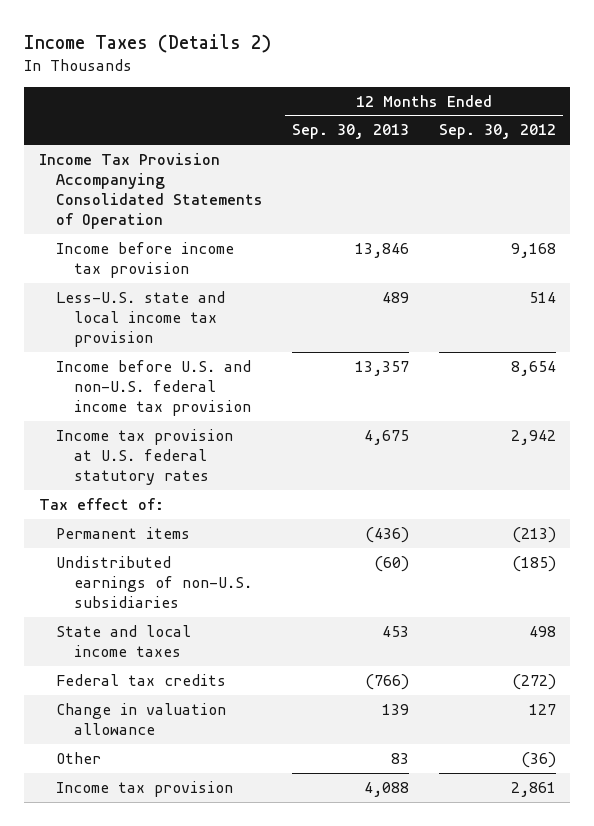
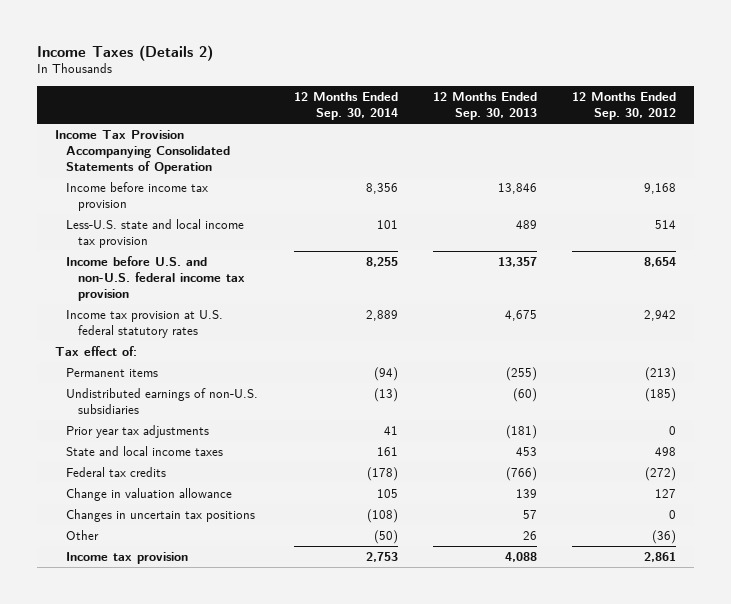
none -> [293,91,398,120] 12 Months Ended Sep. 30, 2014
[365,526,410,543] (436) -> [505,367,537,382] (255)
none -> [66,425,210,439] Prior year tax adjustments
none -> [66,509,256,523] Changes in uncertain tax positions
[391,752,410,764] 83 -> [522,531,537,541] 26

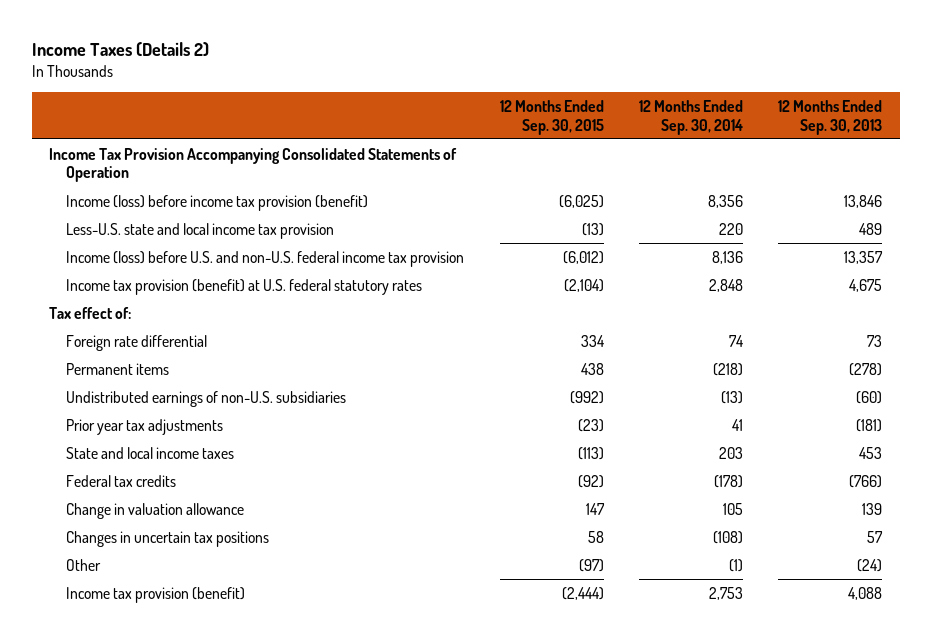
[571,91,676,120] 12 Months Ended Sep. 30, 2012 -> none
none -> [499,99,604,135] 12 Months Ended Sep. 30, 2015
[66,182,209,211] Income before income tax provision -> [66,194,369,211] Income (loss) before income tax provision (benefit)
[376,220,398,230] 101 -> [718,222,743,235] 220
[66,256,245,301] Income before U.S. and non-U.S. federal income tax provision -> [66,250,465,267] Income (loss) before U.S. and non-U.S. federal income tax provision
[365,257,398,268] 8,255 -> [711,250,743,264] 8,136
[66,310,224,338] Income tax provision at U.S. federal statutory rates -> [66,278,423,295] Income tax provision (benefit) at U.S. federal statutory rates
[365,310,398,322] 2,889 -> [708,278,743,292] 2,848
none -> [66,334,208,351] Foreign rate differential
[373,367,398,382] (94) -> [712,362,743,376] (218)
[505,367,537,382] (255) -> [848,362,882,376] (278)
[376,447,398,457] 161 -> [718,446,743,459] 203
[373,530,398,545] (50) -> [728,558,743,572] (1)
[522,531,537,541] 26 -> [856,558,882,572] (24)
[66,552,189,565] Income tax provision -> [66,586,246,603] Income tax provision (benefit)

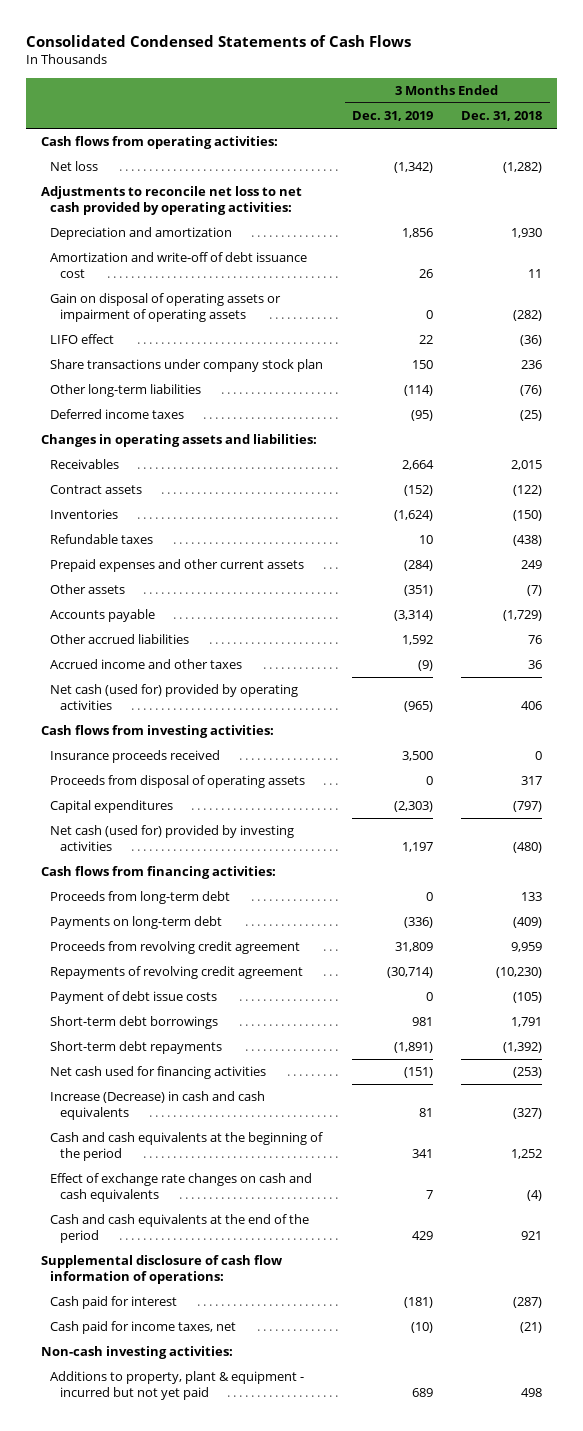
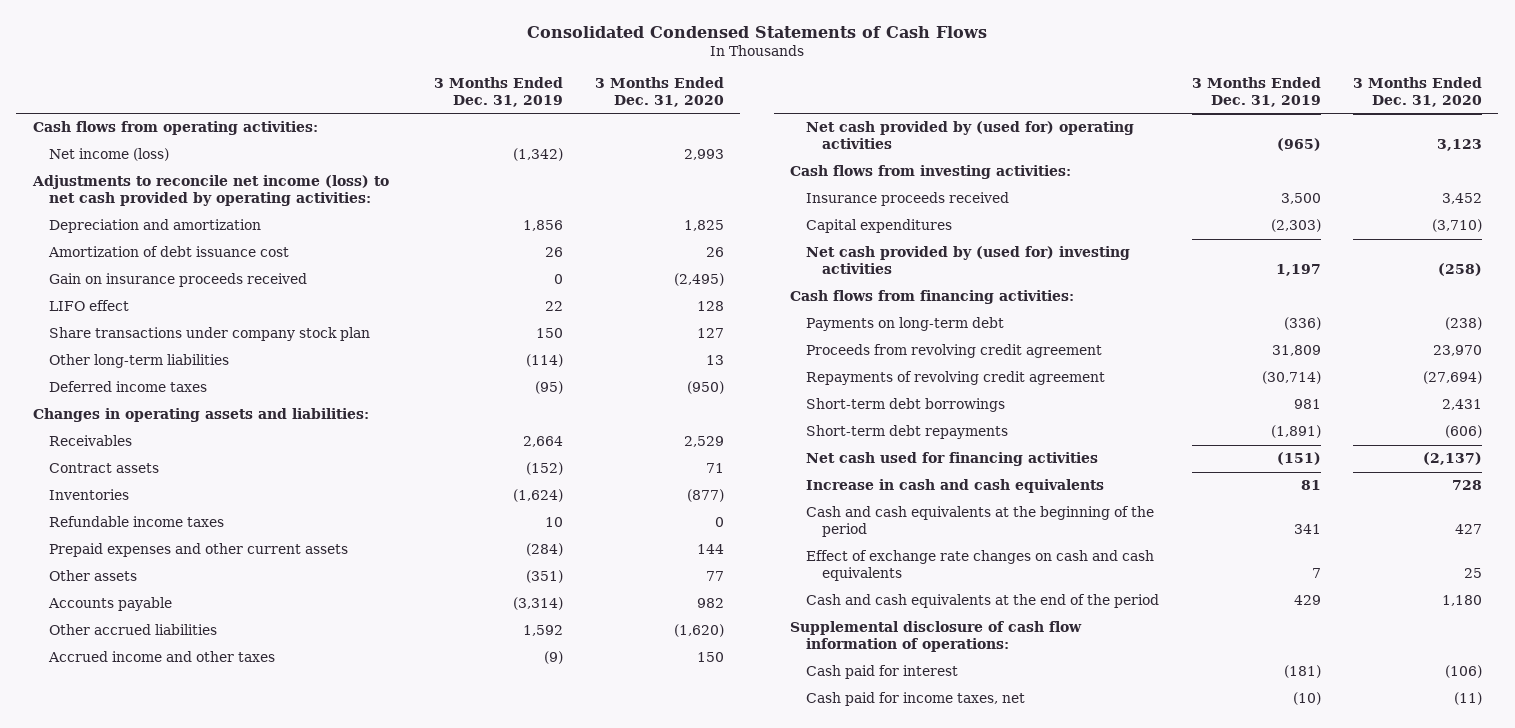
[461,111,543,122] Dec. 31, 2018 -> none
none -> [595,76,725,107] 3 Months Ended Dec. 31, 2020
[50,161,99,172] Net loss -> [48,148,169,162] Net income (loss)
[40,186,302,216] Adjustments to reconcile net loss to net cash provided by operating activities: -> [31,175,389,207] Adjustments to reconcile net income (loss) to net cash provided by operating activities:
[50,293,282,323] Gain on disposal of operating assets or impairment of operating assets -> none
[50,252,308,279] Amortization and write-off of debt issuance cost -> [47,246,289,258] Amortization of debt issuance cost
none -> [48,273,307,288] Gain on insurance proceeds received
[50,534,154,545] Refundable taxes -> [48,516,224,528] Refundable income taxes
[50,684,299,711] Net cash (used for) provided by operating activities -> [806,121,1135,150] Net cash provided by (used for) operating activities
[50,775,306,789] Proceeds from disposal of operating assets -> none
[50,825,295,852] Net cash (used for) provided by investing activities -> [806,246,1131,275] Net cash provided by (used for) investing activities
[50,891,231,905] Proceeds from long-term debt -> none
[50,991,218,1005] Payment of debt issue costs -> none
[50,1091,266,1121] Increase (Decrease) in cash and cash equivalents -> [806,479,1105,494] Increase in cash and cash equivalents
[40,1346,233,1360] Non-cash investing activities: -> none
[50,1371,305,1401] Additions to property, plant & equipment - incurred but not yet paid -> none

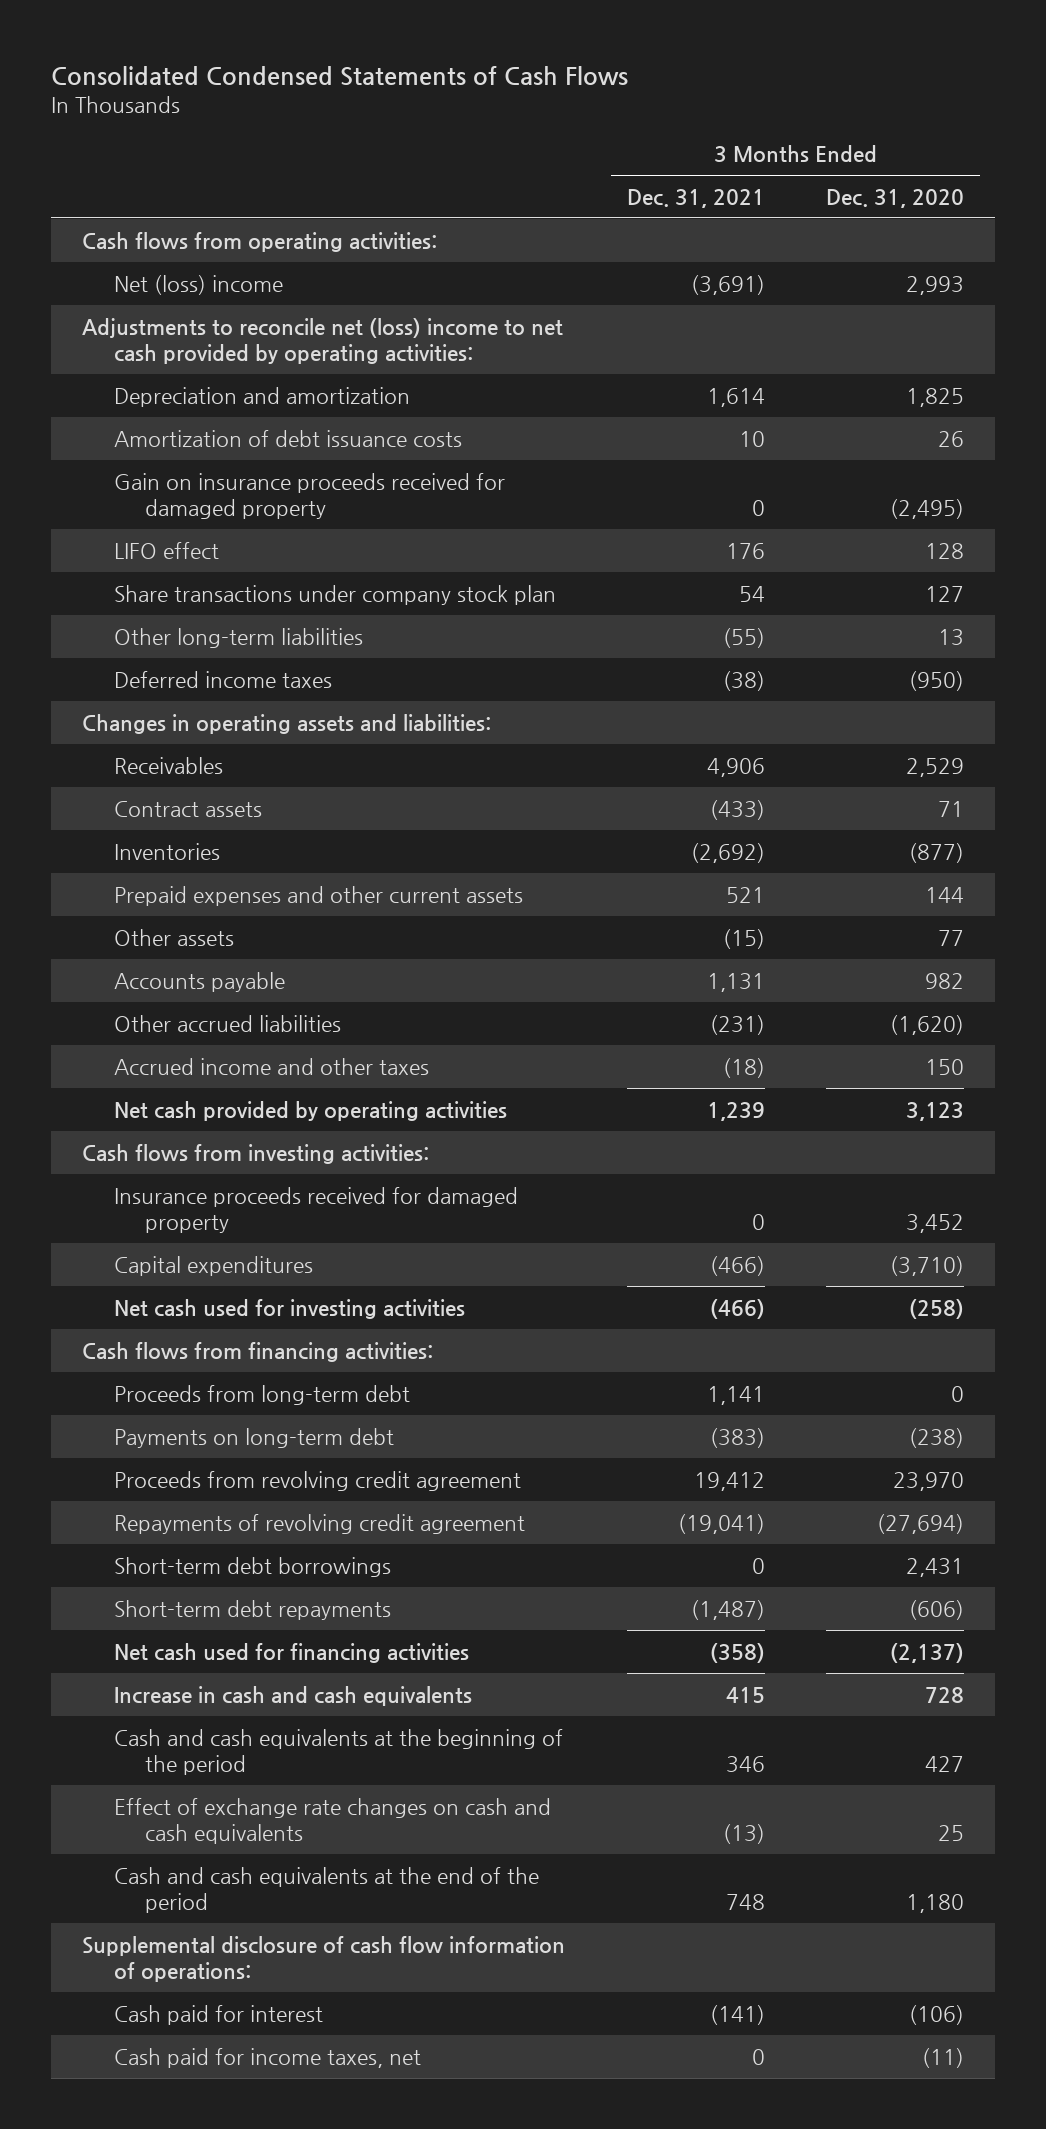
[433,76,563,107] 3 Months Ended Dec. 31, 2019 -> none
none -> [626,188,765,208] Dec. 31, 2021
[48,148,169,162] Net income (loss) -> [113,274,283,295] Net (loss) income
[31,175,389,207] Adjustments to reconcile net income (loss) to net cash provided by operating activities: -> [82,317,564,365] Adjustments to reconcile net (loss) income to net cash provided by operating activities:
[47,246,289,258] Amortization of debt issuance cost -> [113,429,462,447] Amortization of debt issuance costs
[48,273,307,288] Gain on insurance proceeds received -> [113,472,505,520] Gain on insurance proceeds received for damaged property
[48,516,224,528] Refundable income taxes -> none
[806,121,1135,150] Net cash provided by (used for) operating activities -> [113,1100,507,1121] Net cash provided by operating activities
[806,192,1010,207] Insurance proceeds received -> [113,1186,518,1234] Insurance proceeds received for damaged property
[806,246,1131,275] Net cash provided by (used for) investing activities -> [113,1298,465,1319] Net cash used for investing activities
none -> [113,1384,410,1405] Proceeds from long-term debt

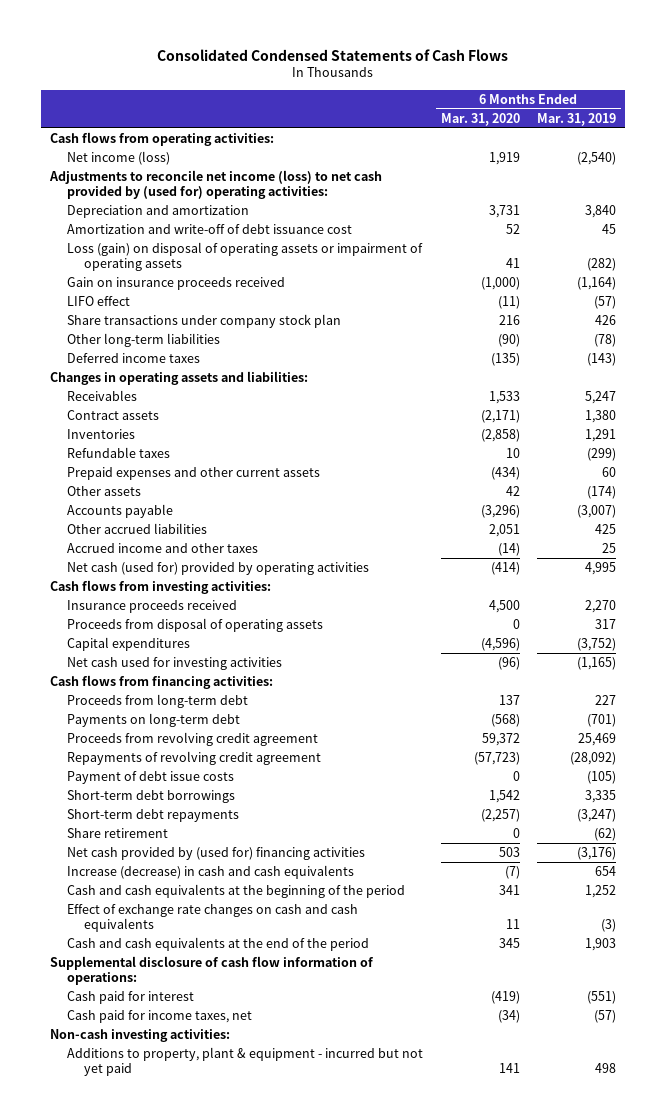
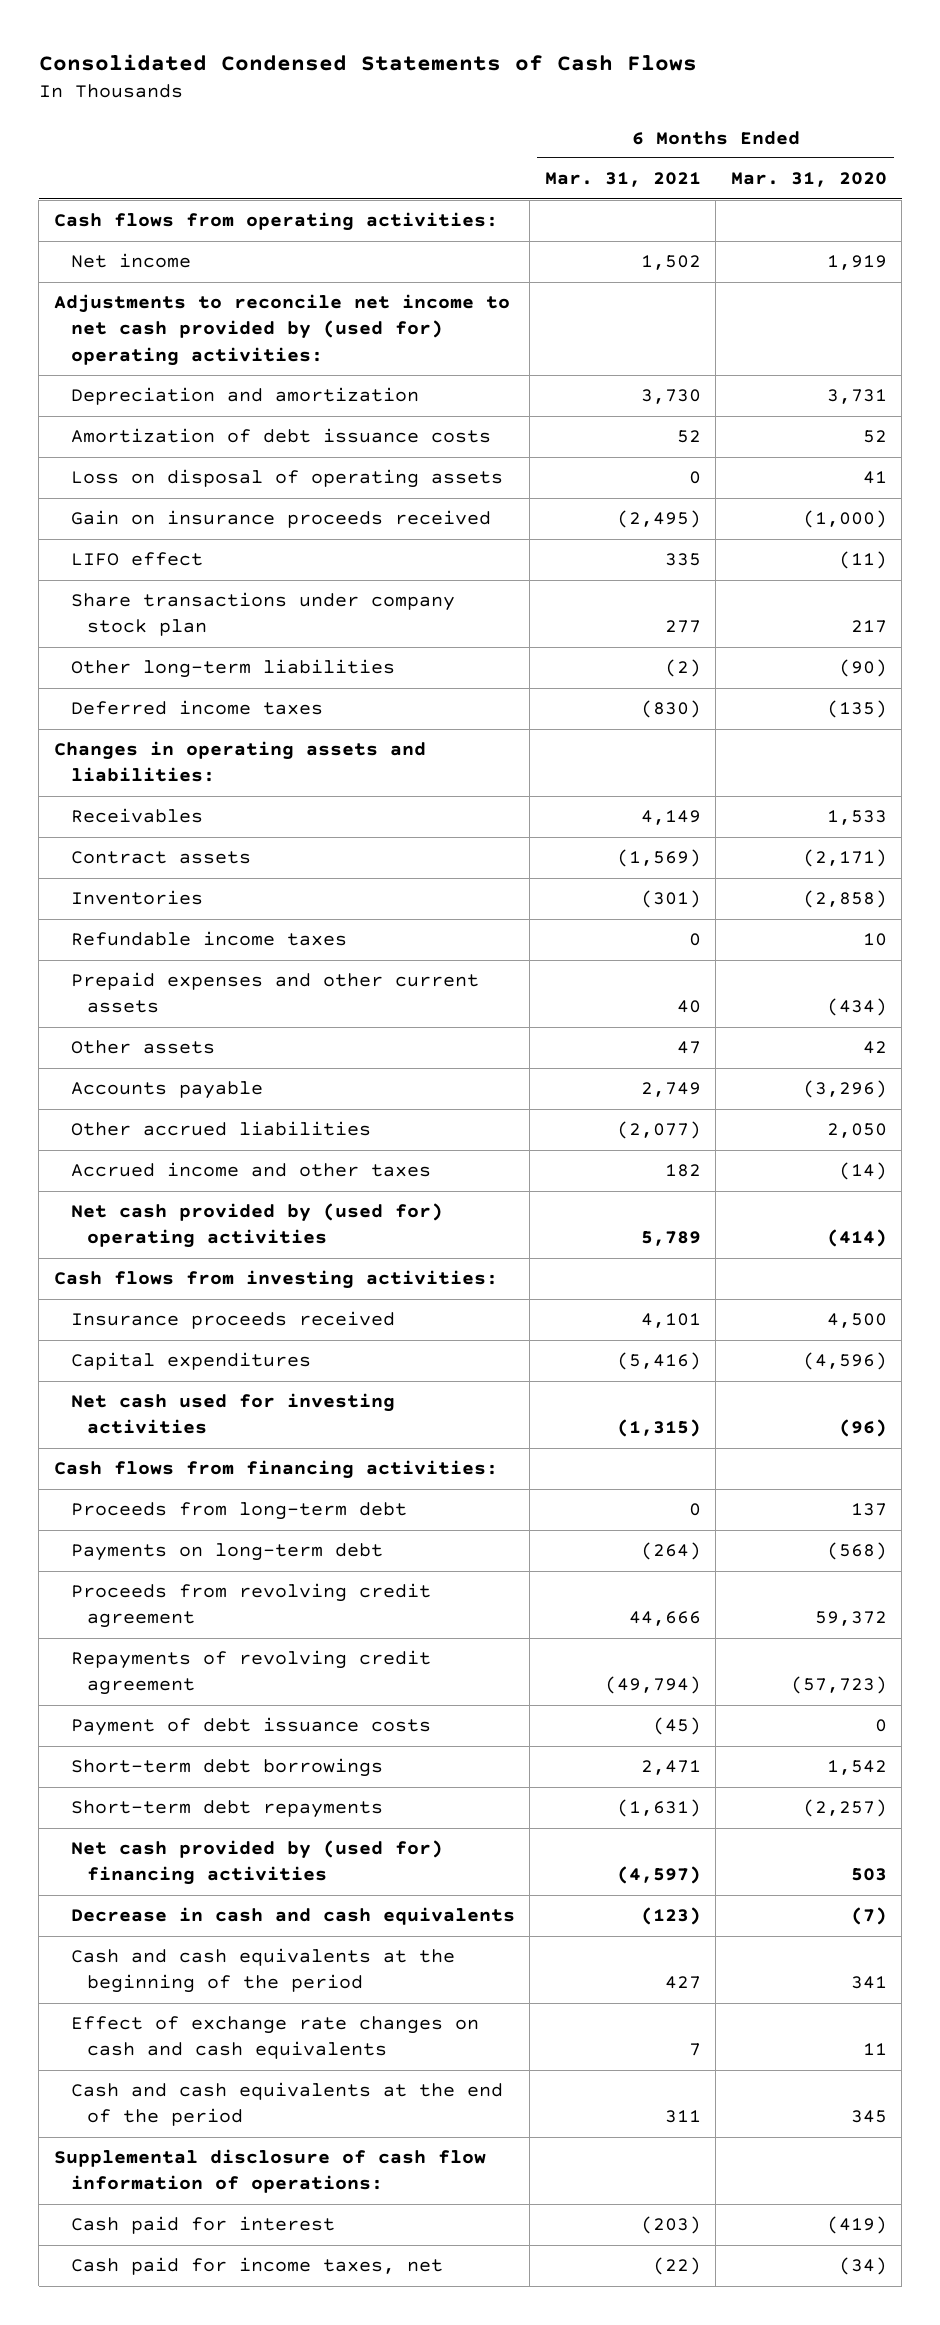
[537,112,617,126] Mar. 31, 2019 -> none
none -> [544,172,701,188] Mar. 31, 2021
[67,151,171,166] Net income (loss) -> [70,253,191,269] Net income
[49,170,383,199] Adjustments to reconcile net income (loss) to net cash provided by (used for) operating activities: -> [53,294,510,366] Adjustments to reconcile net income to net cash provided by (used for) operating activities:
[67,224,353,235] Amortization and write-off of debt issuance cost -> [70,428,491,444] Amortization of debt issuance costs
[67,242,424,271] Loss (gain) on disposal of operating assets or impairment of operating assets -> [70,469,503,489] Loss on disposal of operating assets
[498,315,520,326] 216 -> [850,620,887,634] 217
[67,447,171,459] Refundable taxes -> [70,931,347,947] Refundable income taxes
[488,524,520,538] 2,051 -> [826,1123,887,1139] 2,050
[67,562,370,576] Net cash (used for) provided by operating activities -> [70,1203,443,1249] Net cash provided by (used for) operating activities
[67,618,324,633] Proceeds from disposal of operating assets -> none
[67,771,235,785] Payment of debt issue costs -> [70,1717,431,1737] Payment of debt issuance costs
[67,828,169,839] Share retirement -> none
[67,865,355,880] Increase (decrease) in cash and cash equivalents -> [70,1907,515,1926] Decrease in cash and cash equivalents
[50,1029,231,1043] Non-cash investing activities: -> none
[67,1047,424,1076] Additions to property, plant & equipment - incurred but not yet paid -> none

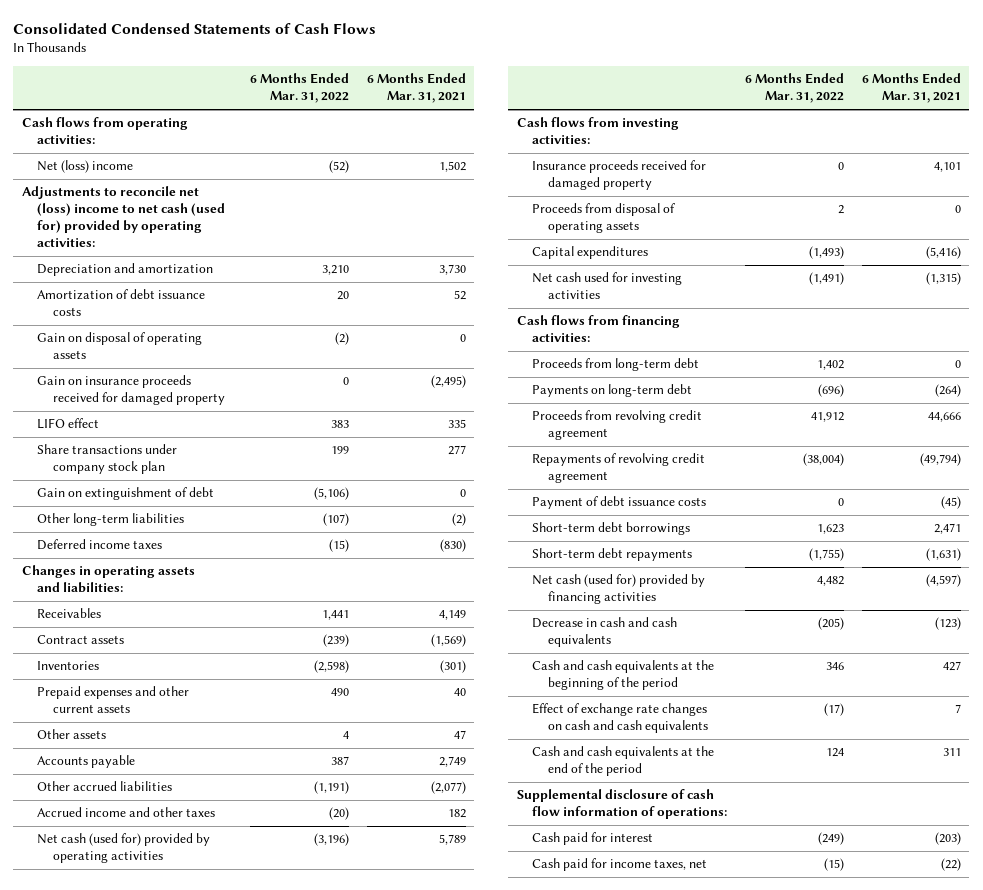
[730,172,887,188] Mar. 31, 2020 -> none
none -> [250,73,350,104] 6 Months Ended Mar. 31, 2022
[70,253,191,269] Net income -> [37,160,134,174] Net (loss) income
[53,294,510,366] Adjustments to reconcile net income to net cash provided by (used for) operating activities: -> [22,186,226,248] Adjustments to reconcile net (loss) income to net cash (used for) provided by operating activities:
[70,469,503,489] Loss on disposal of operating assets -> [37,332,203,360] Gain on disposal of operating assets
[70,510,491,529] Gain on insurance proceeds received -> [37,375,225,406] Gain on insurance proceeds received for damaged property
none -> [37,487,215,501] Gain on extinguishment of debt
[70,931,347,947] Refundable income taxes -> none
[70,1203,443,1249] Net cash provided by (used for) operating activities -> [37,833,211,864] Net cash (used for) provided by operating activities
[70,1311,395,1330] Insurance proceeds received -> [532,160,707,191] Insurance proceeds received for damaged property
none -> [532,203,676,234] Proceeds from disposal of operating assets
[70,1840,443,1886] Net cash provided by (used for) financing activities -> [532,574,706,605] Net cash (used for) provided by financing activities

